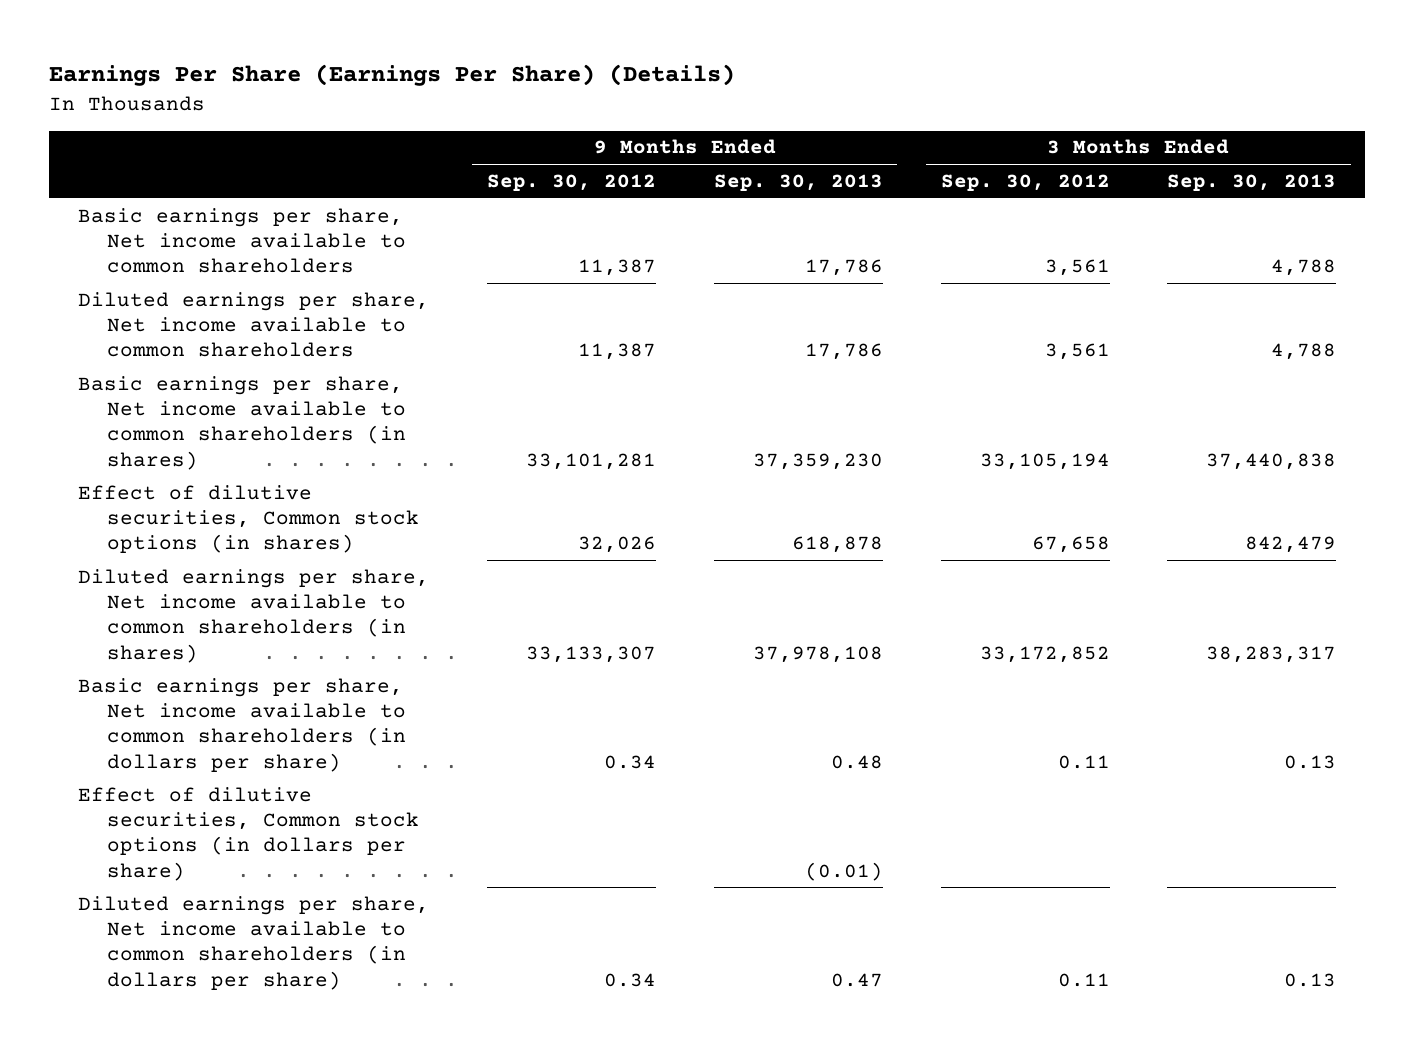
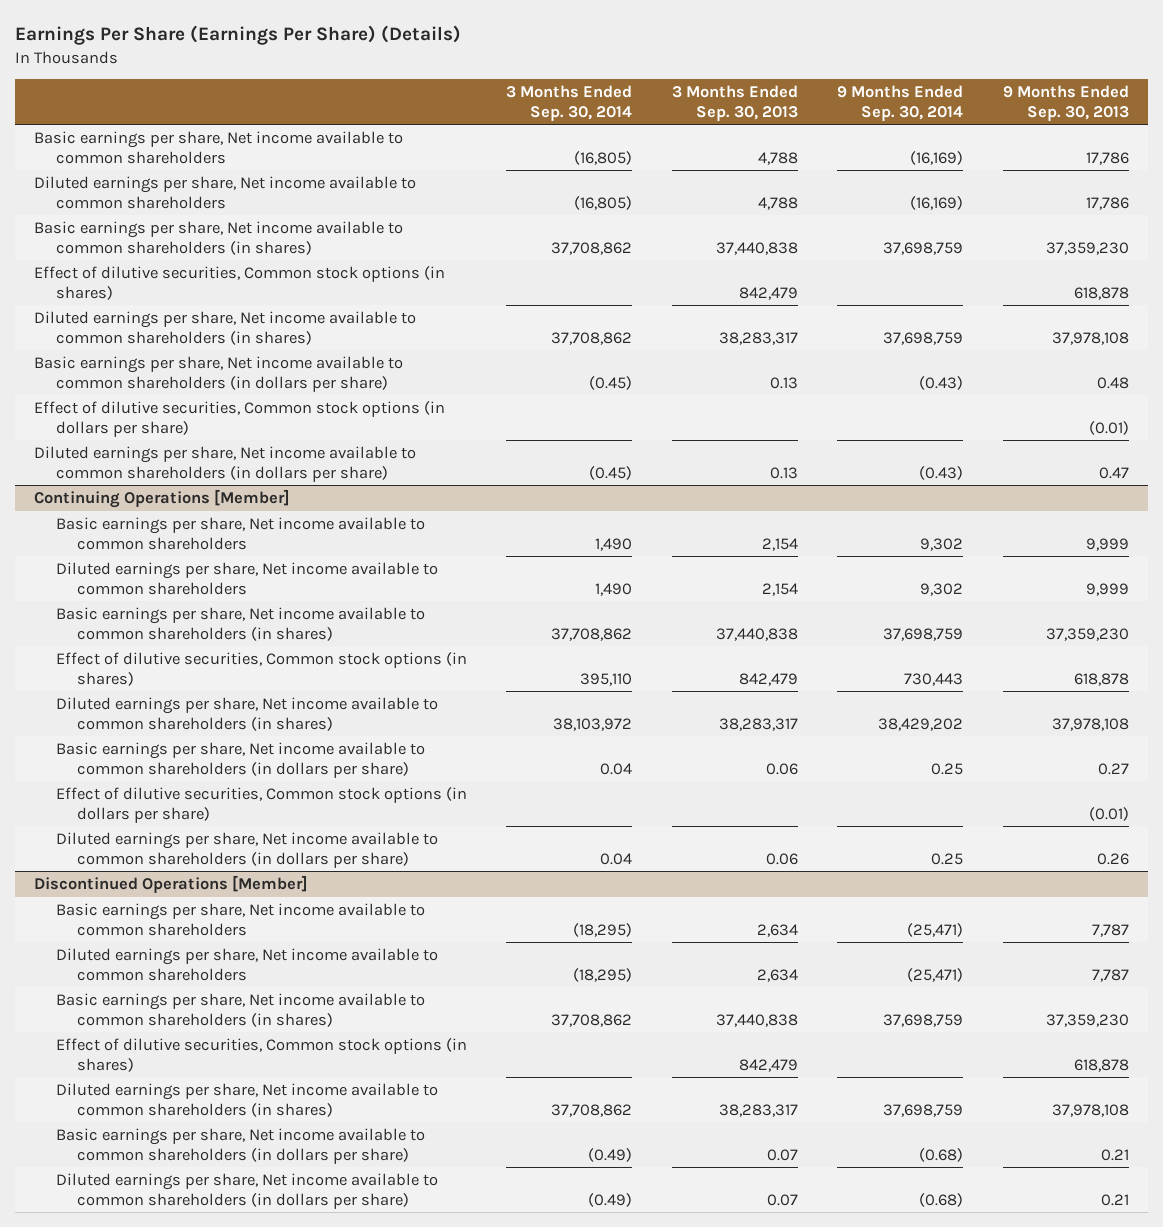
[486,173,656,191] Sep. 30, 2012 -> none
[940,173,1110,191] Sep. 30, 2012 -> none
none -> [506,85,633,121] 3 Months Ended Sep. 30, 2014
none -> [837,85,964,121] 9 Months Ended Sep. 30, 2014
none -> [34,489,291,509] Continuing Operations [Member]
none -> [55,517,425,550] Basic earnings per share, Net income available to common shareholders
none -> [55,562,438,595] Diluted earnings per share, Net income available to common shareholders
none -> [55,607,425,641] Basic earnings per share, Net income available to common shareholders (in shares)
none -> [55,652,467,686] Effect of dilutive securities, Common stock options (in shares)
none -> [55,697,438,731] Diluted earnings per share, Net income available to common shareholders (in shares)
none -> [55,742,425,778] Basic earnings per share, Net income available to common shareholders (in dollars per share)
none -> [55,787,467,823] Effect of dilutive securities, Common stock options (in dollars per share)
none -> [55,832,438,868] Diluted earnings per share, Net income available to common shareholders (in dollars per share)
none -> [34,875,309,894] Discontinued Operations [Member]
none -> [55,903,425,936] Basic earnings per share, Net income available to common shareholders
none -> [55,948,438,981] Diluted earnings per share, Net income available to common shareholders
none -> [55,993,425,1027] Basic earnings per share, Net income available to common shareholders (in shares)
none -> [55,1038,467,1072] Effect of dilutive securities, Common stock options (in shares)
none -> [55,1083,438,1117] Diluted earnings per share, Net income available to common shareholders (in shares)
none -> [55,1128,425,1164] Basic earnings per share, Net income available to common shareholders (in dollars per share)
none -> [55,1173,438,1209] Diluted earnings per share, Net income available to common shareholders (in dollars per share)

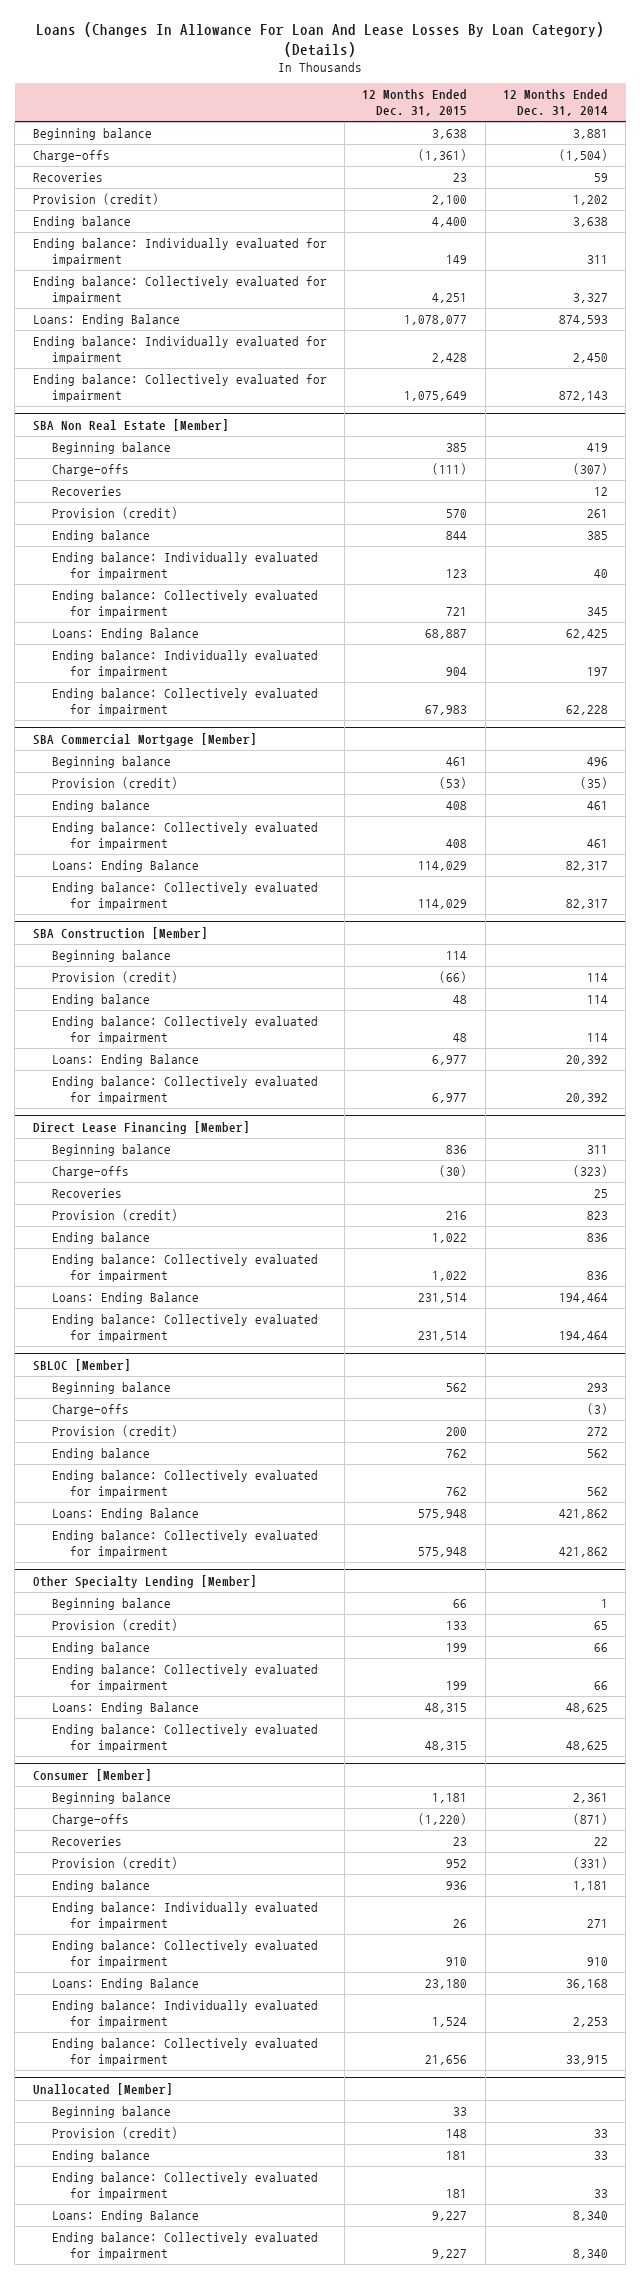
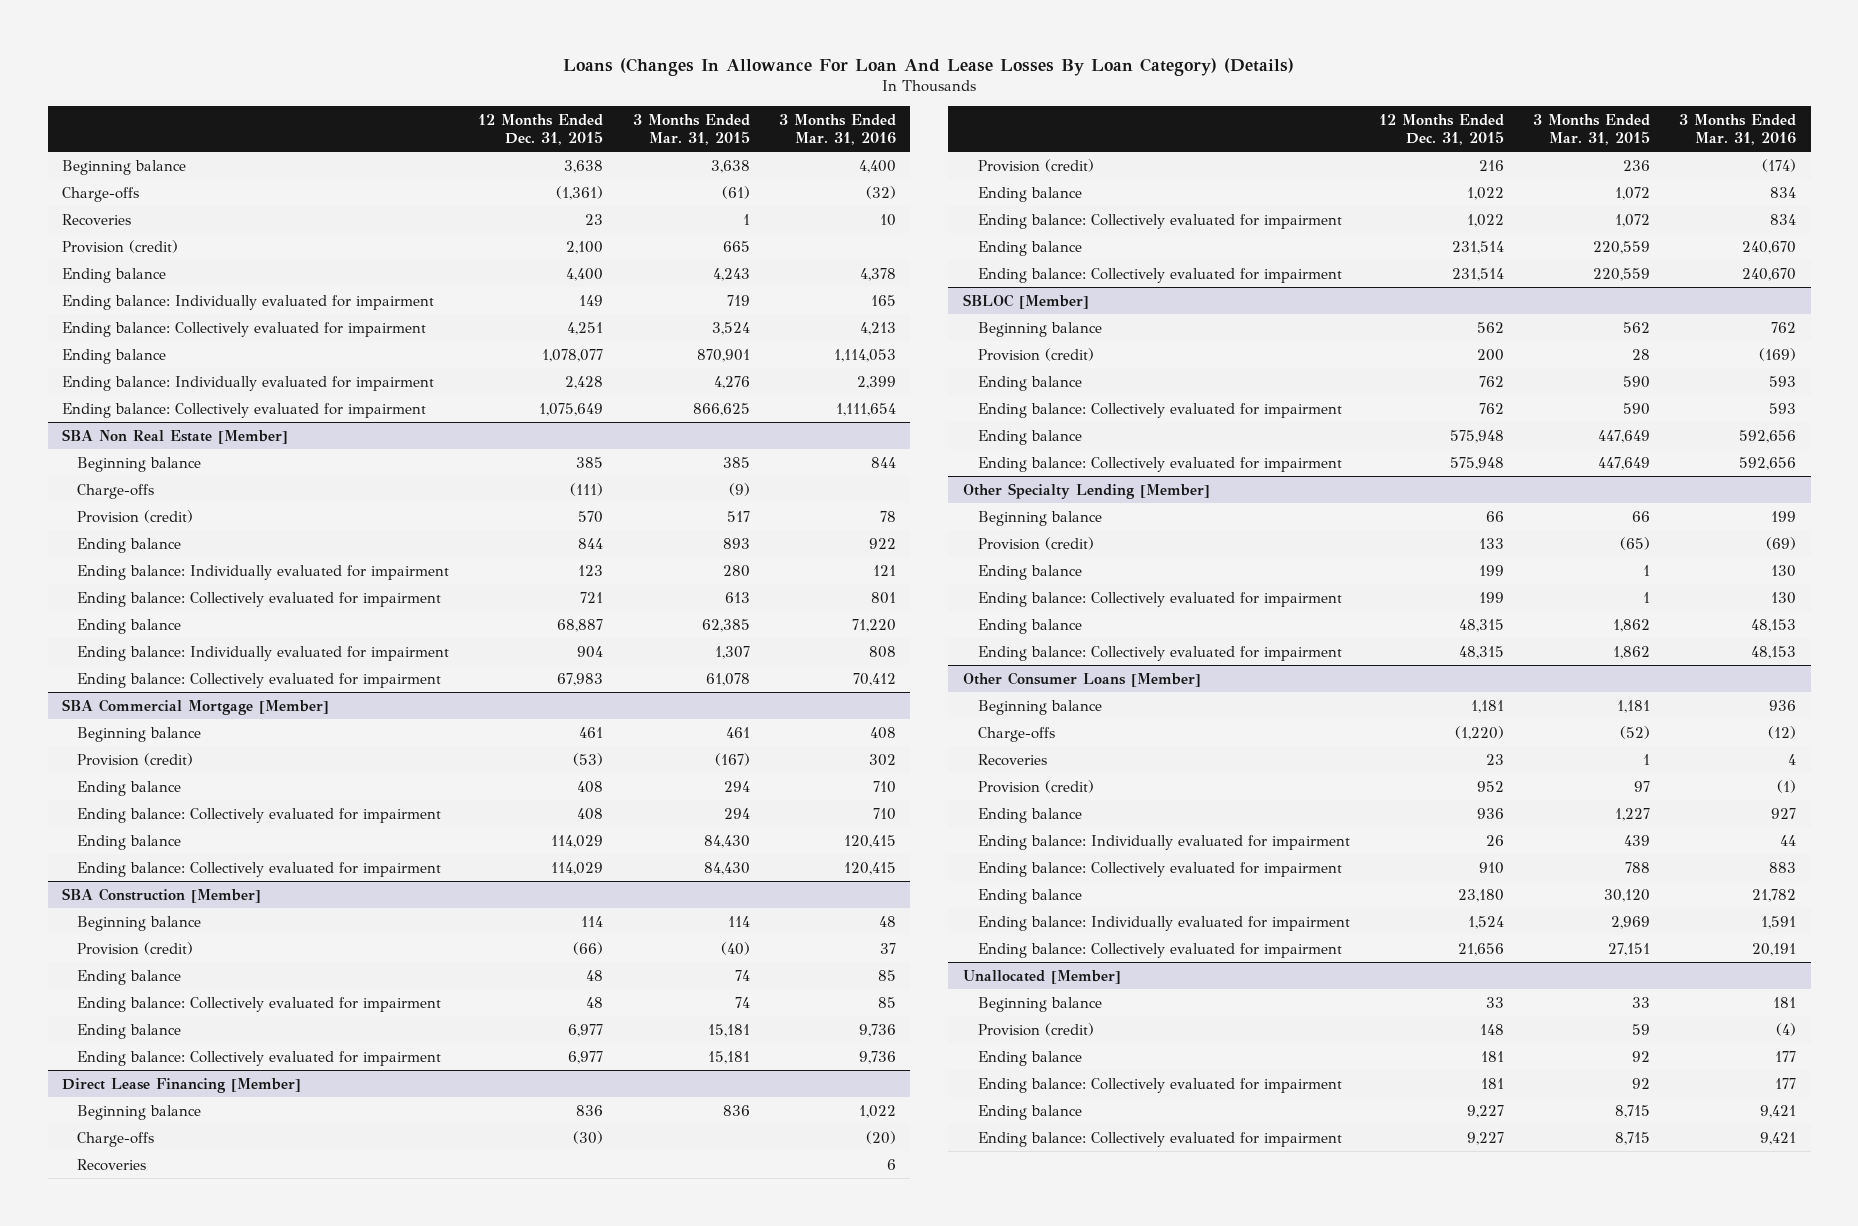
[502,89,608,116] 12 Months Ended Dec. 31, 2014 -> none
none -> [632,113,750,145] 3 Months Ended Mar. 31, 2015
none -> [778,113,896,145] 3 Months Ended Mar. 31, 2016
[32,314,180,327] Loans: Ending Balance -> [62,348,167,364] Ending balance
[51,486,122,497] Recoveries -> none
[51,628,199,641] Loans: Ending Balance -> [77,618,182,634] Ending balance
[51,860,199,873] Loans: Ending Balance -> [77,834,182,850] Ending balance
[51,1054,199,1067] Loans: Ending Balance -> [77,1023,182,1039] Ending balance
[51,1292,199,1305] Loans: Ending Balance -> [977,240,1082,256] Ending balance
[51,1404,129,1417] Charge-offs -> none
[51,1508,199,1521] Loans: Ending Balance -> [977,429,1082,445] Ending balance
[51,1702,199,1715] Loans: Ending Balance -> [977,618,1082,634] Ending balance
[32,1769,152,1782] Consumer [Member] -> [962,671,1201,687] Other Consumer Loans [Member]
[51,1978,199,1991] Loans: Ending Balance -> [977,888,1082,904] Ending balance
[51,2210,199,2223] Loans: Ending Balance -> [977,1104,1082,1120] Ending balance

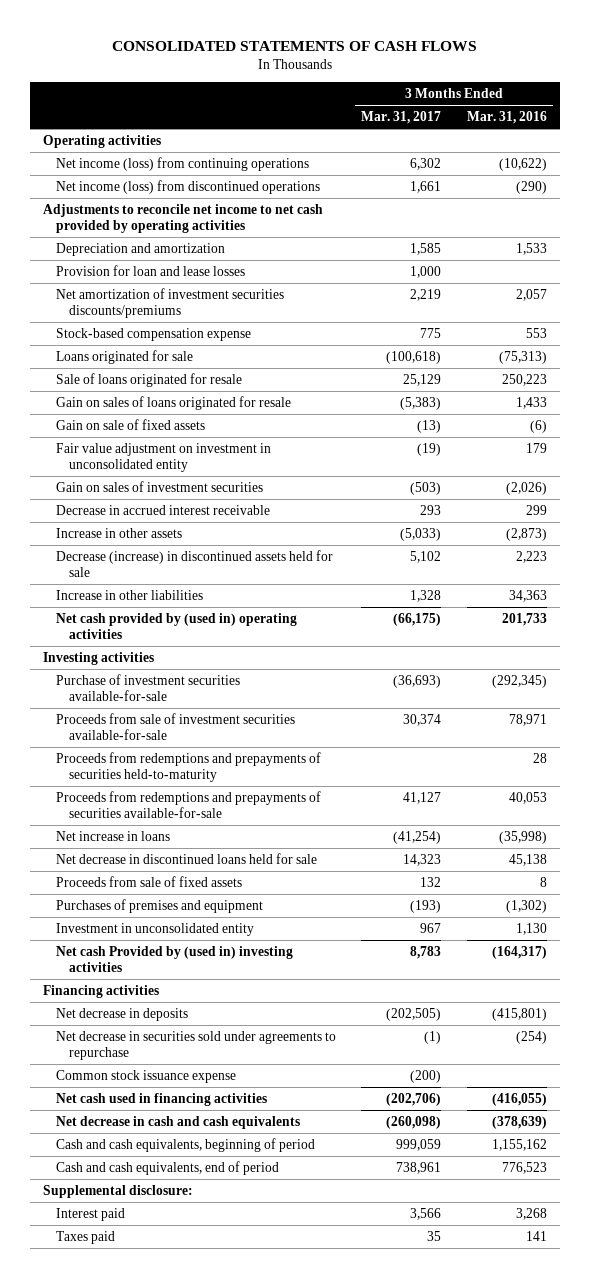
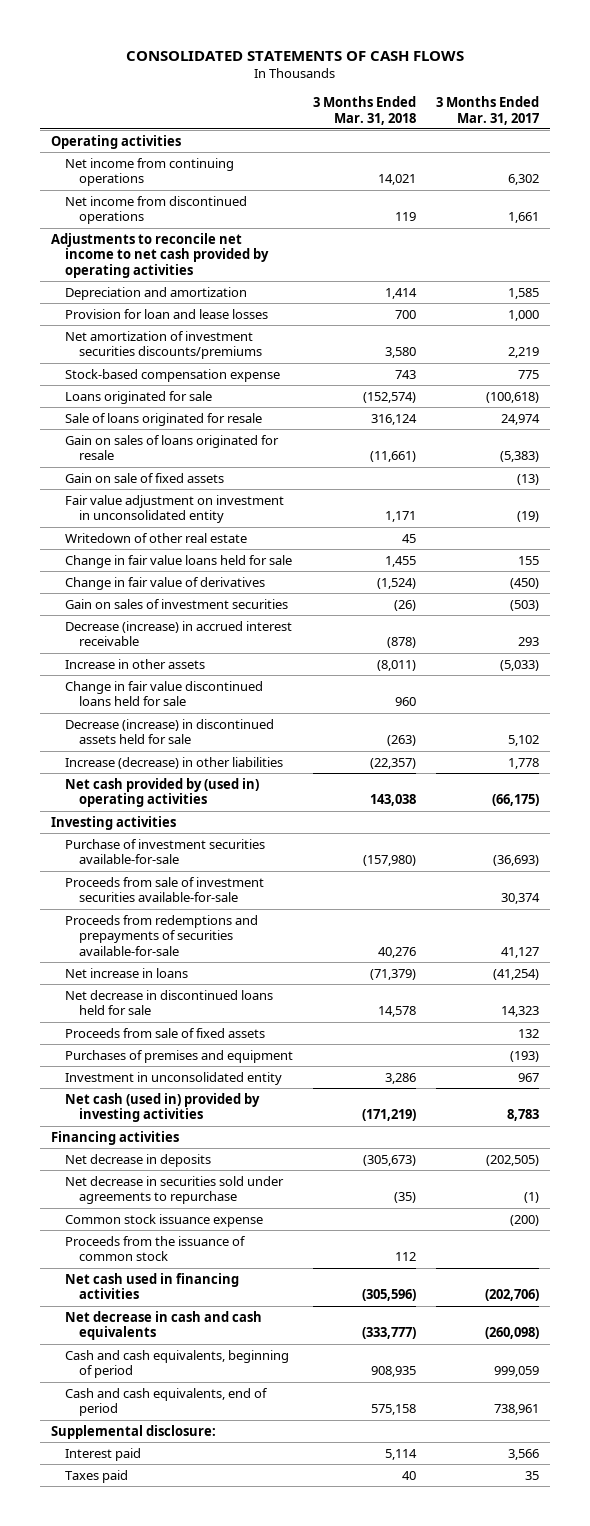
[466,111,547,125] Mar. 31, 2016 -> none
none -> [312,95,416,125] 3 Months Ended Mar. 31, 2018
[55,156,309,171] Net income (loss) from continuing operations -> [64,157,234,187] Net income from continuing operations
[55,179,320,194] Net income (loss) from discontinued operations -> [64,195,247,225] Net income from discontinued operations
[403,373,442,386] 25,129 -> [501,413,541,425] 24,974
none -> [64,532,247,543] Writedown of other real estate
none -> [64,554,292,568] Change in fair value loans held for sale
none -> [64,576,265,590] Change in fair value of derivatives
[55,504,270,515] Decrease in accrued interest receivable -> [64,620,292,647] Decrease (increase) in accrued interest receivable
none -> [64,680,263,707] Change in fair value discontinued loans held for sale
[55,589,203,600] Increase in other liabilities -> [64,756,283,769] Increase (decrease) in other liabilities
[410,589,442,602] 1,328 -> [508,757,540,769] 1,778
[55,751,321,782] Proceeds from redemptions and prepayments of securities held-to-maturity -> none
[55,945,293,972] Net cash Provided by (used in) investing activities -> [64,1092,260,1123] Net cash (used in) provided by investing activities
none -> [64,1235,246,1262] Proceeds from the issuance of common stock

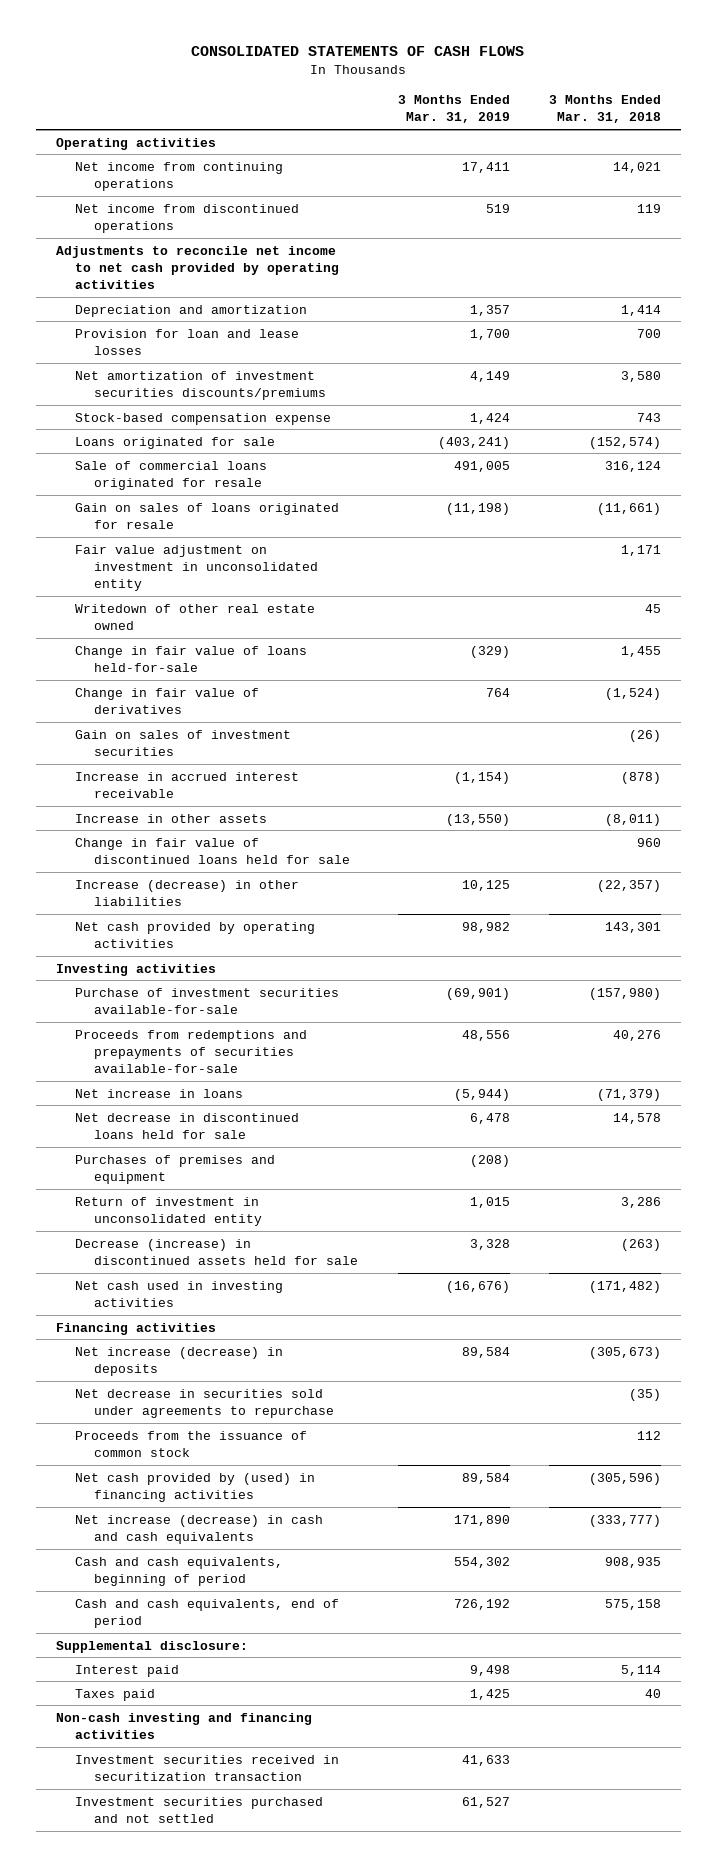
[436,95,540,125] 3 Months Ended Mar. 31, 2017 -> none
none -> [397,95,510,124] 3 Months Ended Mar. 31, 2019
[64,412,262,426] Sale of loans originated for resale -> [74,460,267,490] Sale of commercial loans originated for resale
[64,472,224,483] Gain on sale of fixed assets -> none
[64,532,247,543] Writedown of other real estate -> [74,603,315,630] Writedown of other real estate owned
[64,554,292,568] Change in fair value loans held for sale -> [74,645,307,672] Change in fair value of loans held-for-sale
[64,620,292,647] Decrease (increase) in accrued interest receivable -> [74,771,299,798] Increase in accrued interest receivable
[64,680,263,707] Change in fair value discontinued loans held for sale -> [74,837,351,864] Change in fair value of discontinued loans held for sale
[64,777,259,808] Net cash provided by (used in) operating activities -> [74,921,315,948] Net cash provided by operating activities
[369,794,416,807] 143,038 -> [605,921,662,933] 143,301
[64,876,264,903] Proceeds from sale of investment securities available-for-sale -> none
[64,1027,265,1038] Proceeds from sale of fixed assets -> none
[64,1071,282,1085] Investment in unconsolidated entity -> [74,1196,263,1226] Return of investment in unconsolidated entity
[64,718,274,745] Decrease (increase) in discontinued assets held for sale -> [74,1238,359,1265] Decrease (increase) in discontinued assets held for sale
[64,1092,260,1123] Net cash (used in) provided by investing activities -> [74,1280,283,1307] Net cash used in investing activities
[361,1109,416,1122] (171,219) -> [589,1280,662,1293] (171,482)
[64,1153,211,1167] Net decrease in deposits -> [74,1346,283,1376] Net increase (decrease) in deposits
[64,1213,263,1227] Common stock issuance expense -> none
[64,1272,239,1300] Net cash used in financing activities -> [74,1472,315,1502] Net cash provided by (used) in financing activities
[64,1310,262,1341] Net decrease in cash and cash equivalents -> [74,1514,323,1544] Net increase (decrease) in cash and cash equivalents
none -> [55,1712,312,1739] Non-cash investing and financing activities
none -> [74,1754,339,1781] Investment securities received in securitization transaction
none -> [74,1796,323,1823] Investment securities purchased and not settled

